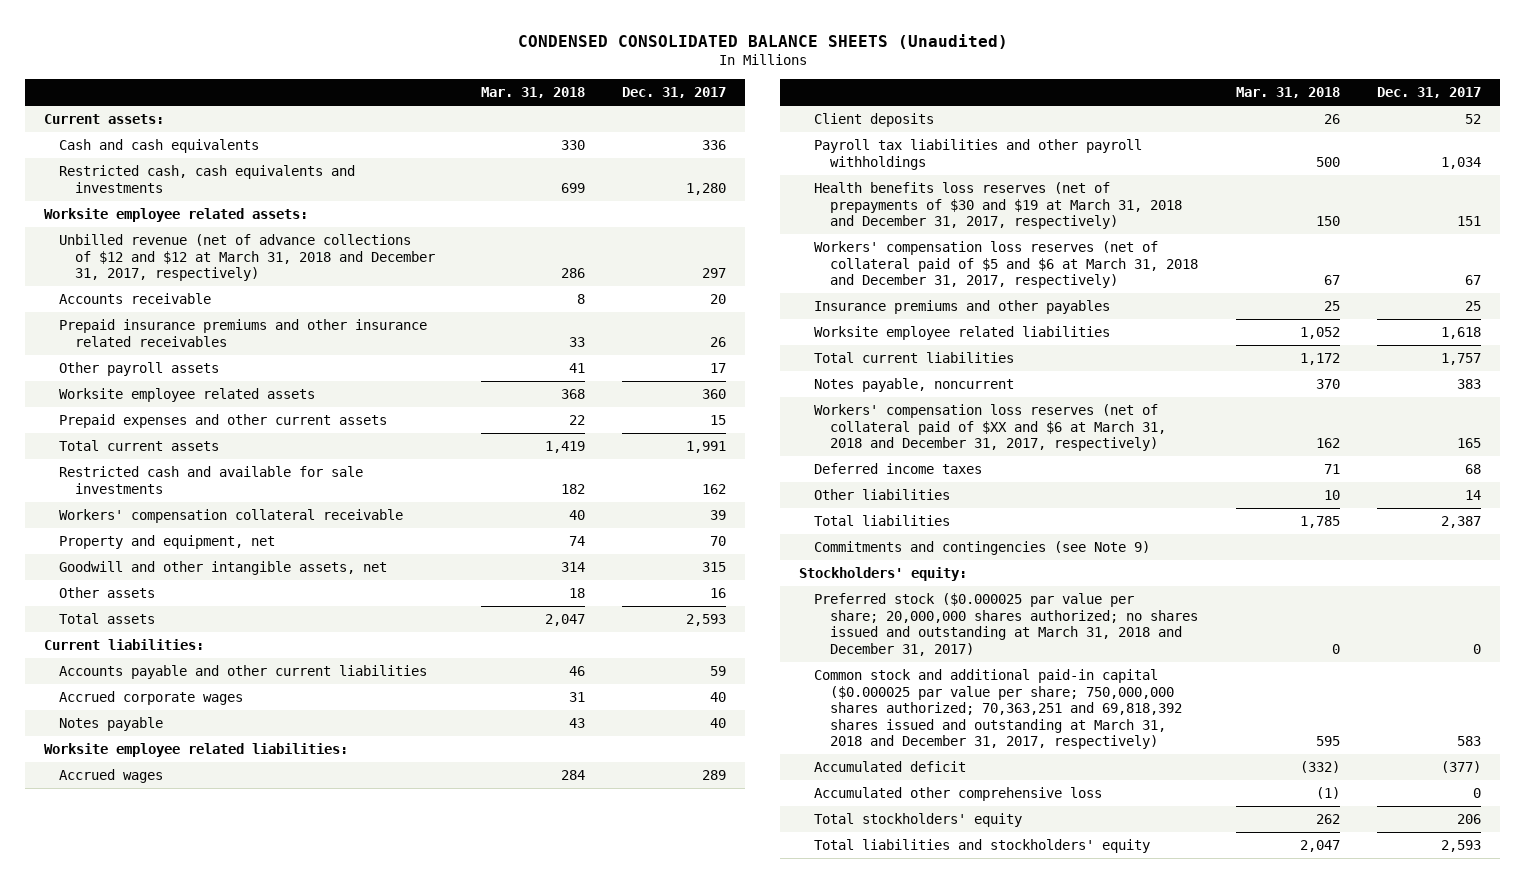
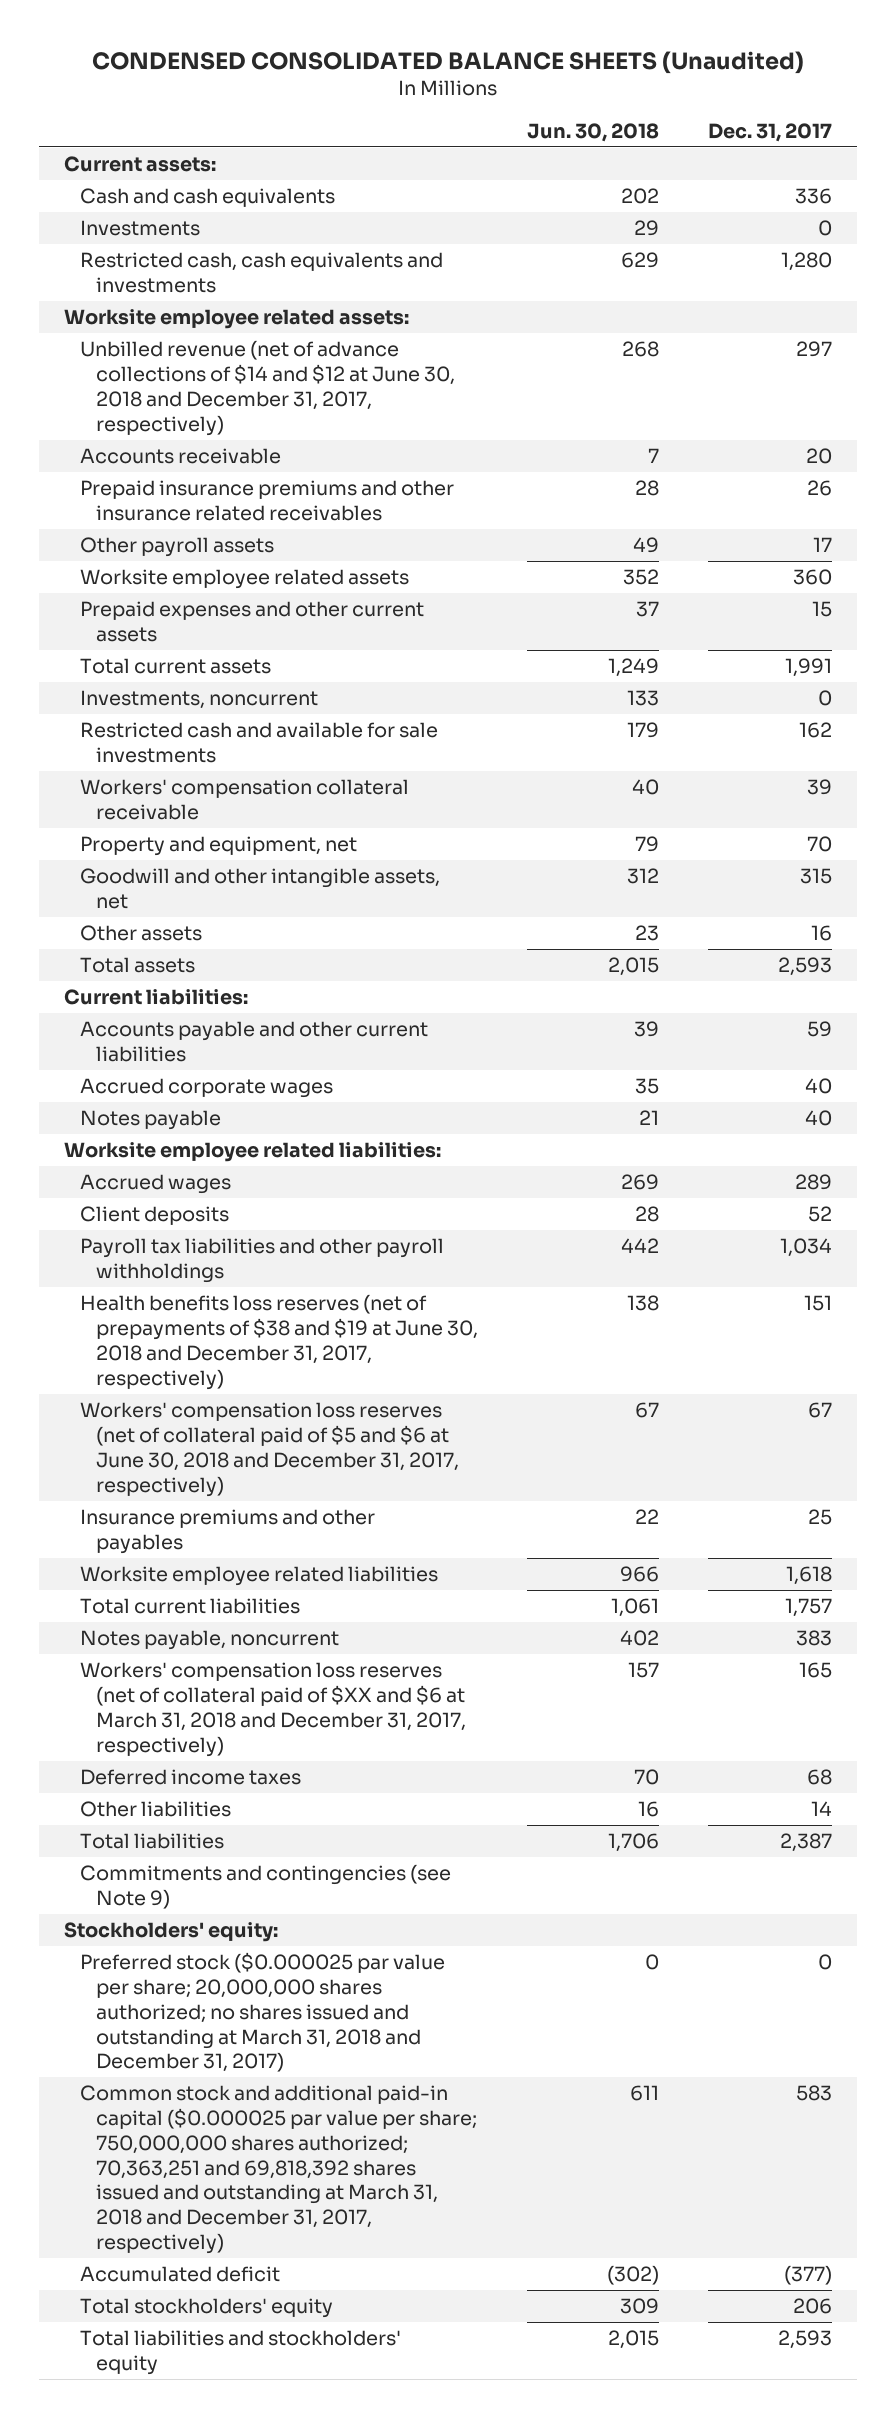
[480,87,585,99] Mar. 31, 2018 -> none
none -> [527,122,660,142] Jun. 30, 2018
none -> [79,220,200,237] Investments
[59,234,436,282] Unbilled revenue (net of advance collections of $12 and $12 at March 31, 2018 and December 31, 2017, respectively) -> [79,340,455,436] Unbilled revenue (net of advance collections of $14 and $12 at June 30, 2018 and December 31, 2017, respectively)
none -> [79,690,318,710] Investments, noncurrent
[814,182,1183,230] Health benefits loss reserves (net of prepayments of $30 and $19 at March 31, 2018 and December 31, 2017, respectively) -> [79,1294,478,1390] Health benefits loss reserves (net of prepayments of $38 and $19 at June 30, 2018 and December 31, 2017, respectively)
[814,241,1199,289] Workers' compensation loss reserves (net of collateral paid of $5 and $6 at March 31, 2018 and December 31, 2017, respectively) -> [79,1402,459,1497] Workers' compensation loss reserves (net of collateral paid of $5 and $6 at June 30, 2018 and December 31, 2017, respectively)
[814,787,1103,802] Accumulated other comprehensive loss -> none

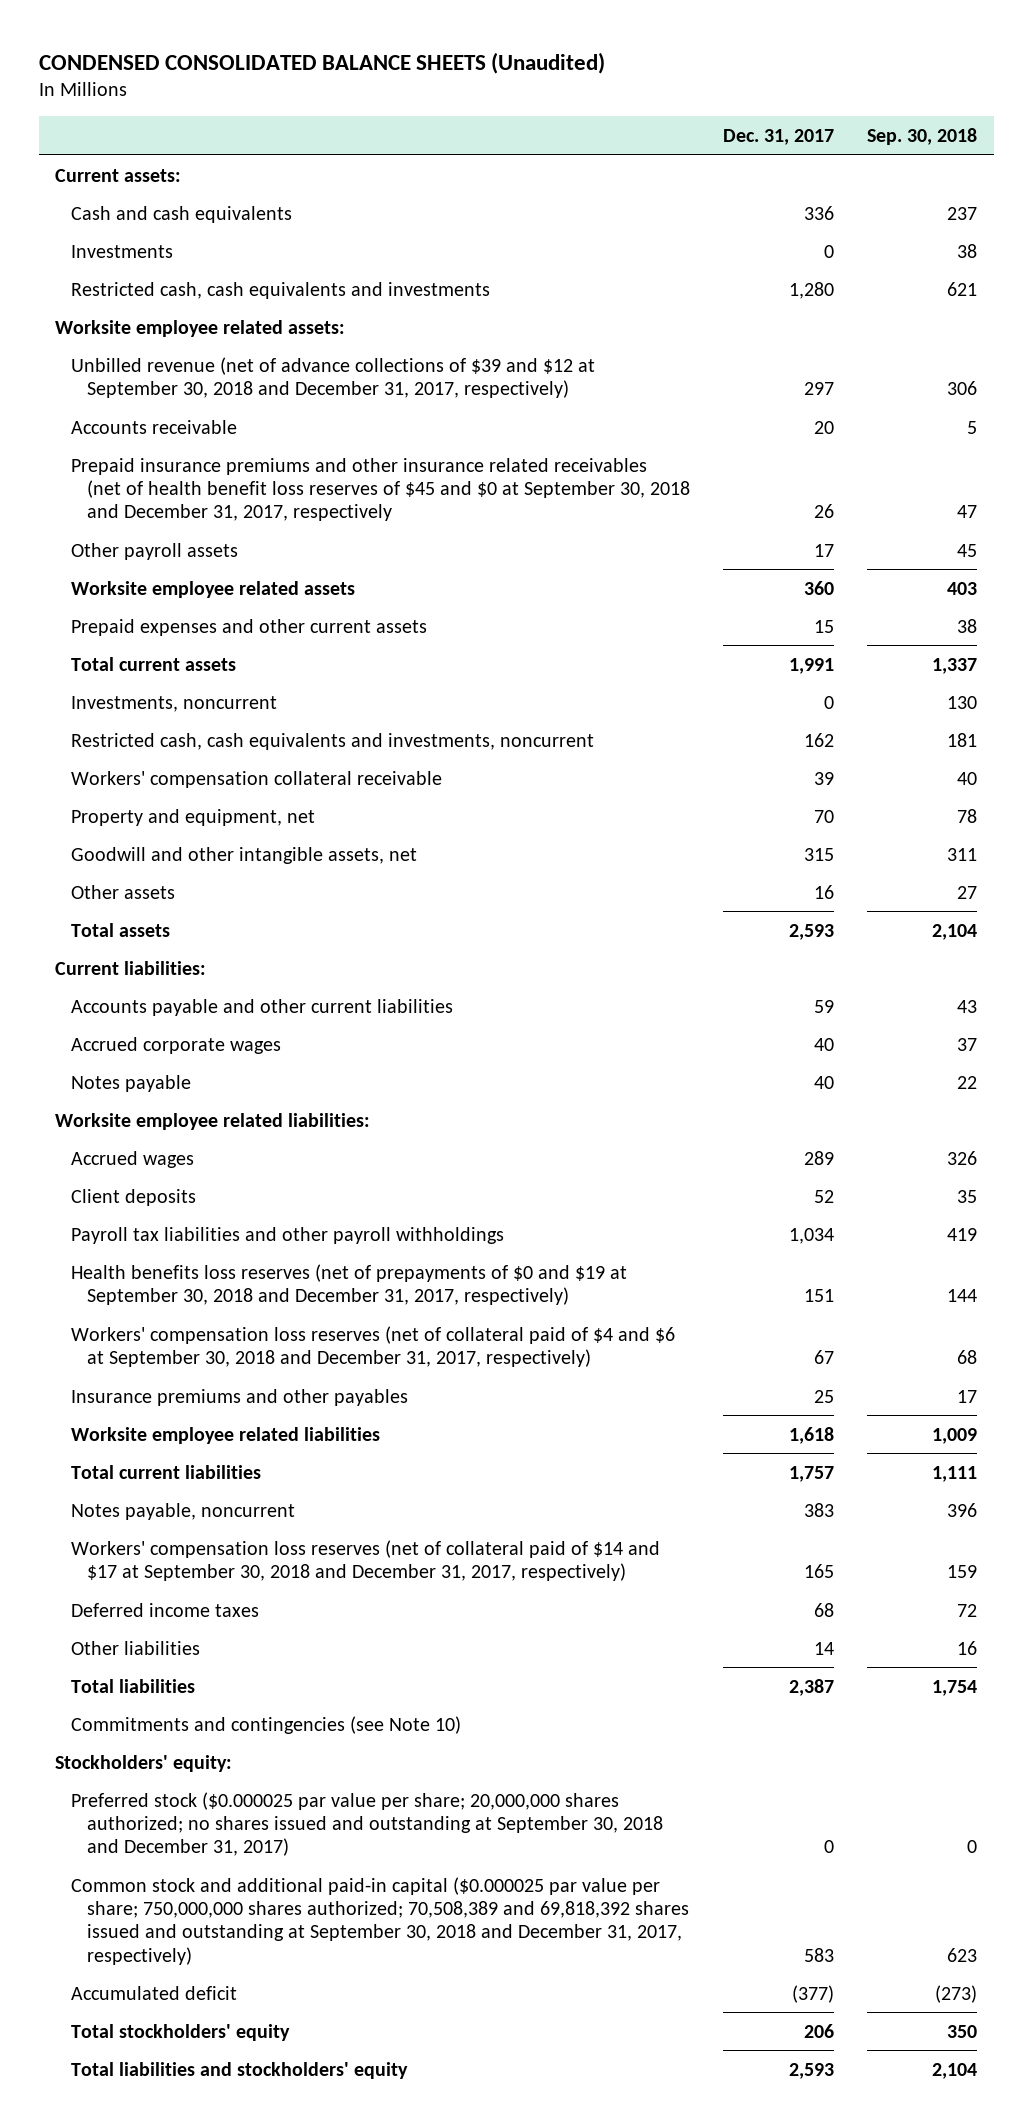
[527,122,660,142] Jun. 30, 2018 -> none
none -> [866,128,977,146] Sep. 30, 2018
[79,340,455,436] Unbilled revenue (net of advance collections of $14 and $12 at June 30, 2018 and December 31, 2017, respectively) -> [70,356,595,399] Unbilled revenue (net of advance collections of $39 and $12 at September 30, 2018 and December 31, 2017, respectively)
[79,480,454,521] Prepaid insurance premiums and other insurance related receivables -> [70,457,690,522] Prepaid insurance premiums and other insurance related receivables (net of health benefit loss reserves of $45 and $0 at September 30, 2018 and December 31, 2017, respectively
[79,722,438,763] Restricted cash and available for sale investments -> [70,732,594,750] Restricted cash, cash equivalents and investments, noncurrent
[79,1294,478,1390] Health benefits loss reserves (net of prepayments of $38 and $19 at June 30, 2018 and December 31, 2017, respectively) -> [70,1263,627,1306] Health benefits loss reserves (net of prepayments of $0 and $19 at September 30, 2018 and December 31, 2017, respectively)
[79,1402,459,1497] Workers' compensation loss reserves (net of collateral paid of $5 and $6 at June 30, 2018 and December 31, 2017, respectively) -> [70,1325,675,1368] Workers' compensation loss reserves (net of collateral paid of $4 and $6 at September 30, 2018 and December 31, 2017, respectively)
[79,1662,466,1757] Workers' compensation loss reserves (net of collateral paid of $XX and $6 at March 31, 2018 and December 31, 2017, respectively) -> [70,1539,660,1582] Workers' compensation loss reserves (net of collateral paid of $14 and $17 at September 30, 2018 and December 31, 2017, respectively)
[79,1864,451,1909] Commitments and contingencies (see Note 9) -> [70,1715,461,1734] Commitments and contingencies (see Note 10)
[79,1952,445,2073] Preferred stock ($0.000025 par value per share; 20,000,000 shares authorized; no shares issued and outstanding at March 31, 2018 and December 31, 2017) -> [70,1791,663,1857] Preferred stock ($0.000025 par value per share; 20,000,000 shares authorized; no shares issued and outstanding at September 30, 2018 and December 31, 2017)
[79,2085,477,2255] Common stock and additional paid-in capital ($0.000025 par value per share; 750,000,000 shares authorized; 70,363,251 and 69,818,392 shares issued and outstanding at March 31, 2018 and December 31, 2017, respectively) -> [70,1876,689,1965] Common stock and additional paid-in capital ($0.000025 par value per share; 750,000,000 shares authorized; 70,508,389 and 69,818,392 shares issued and outstanding at September 30, 2018 and December 31, 2017, respectively)

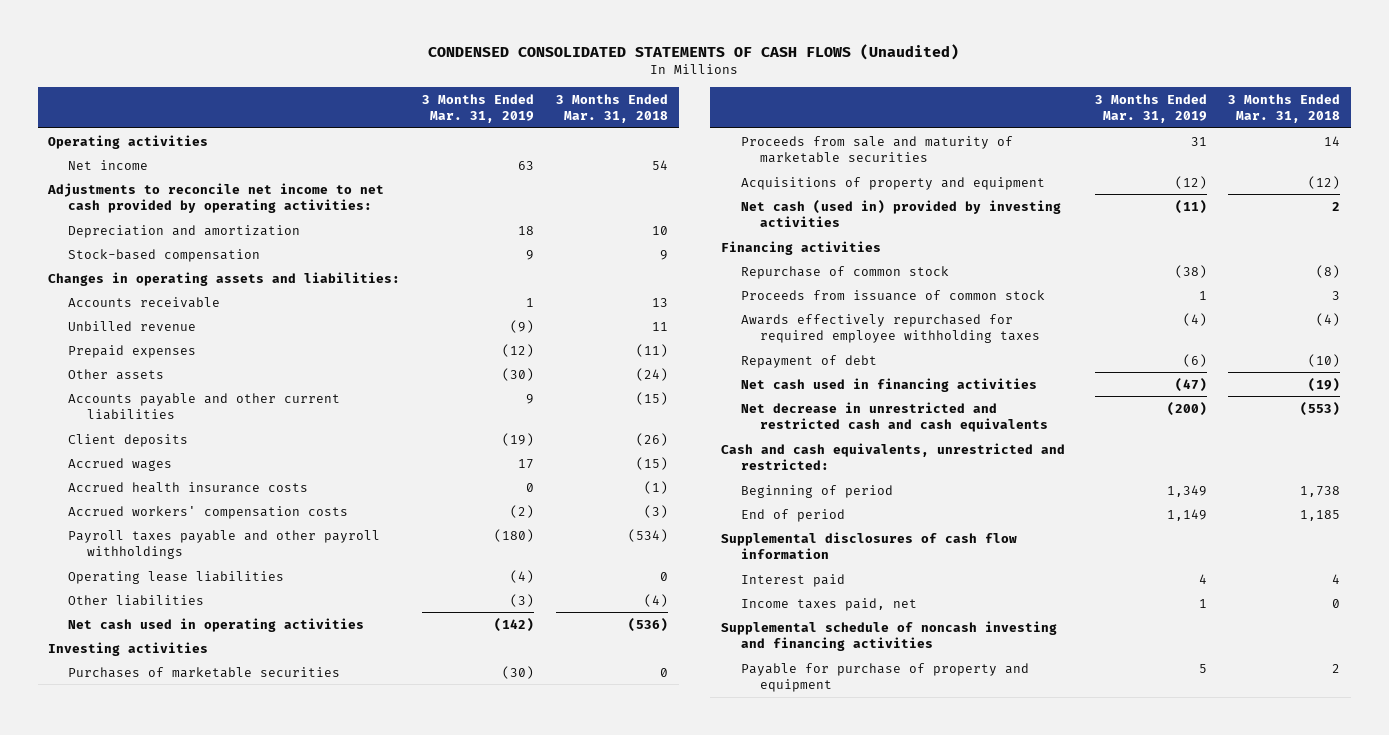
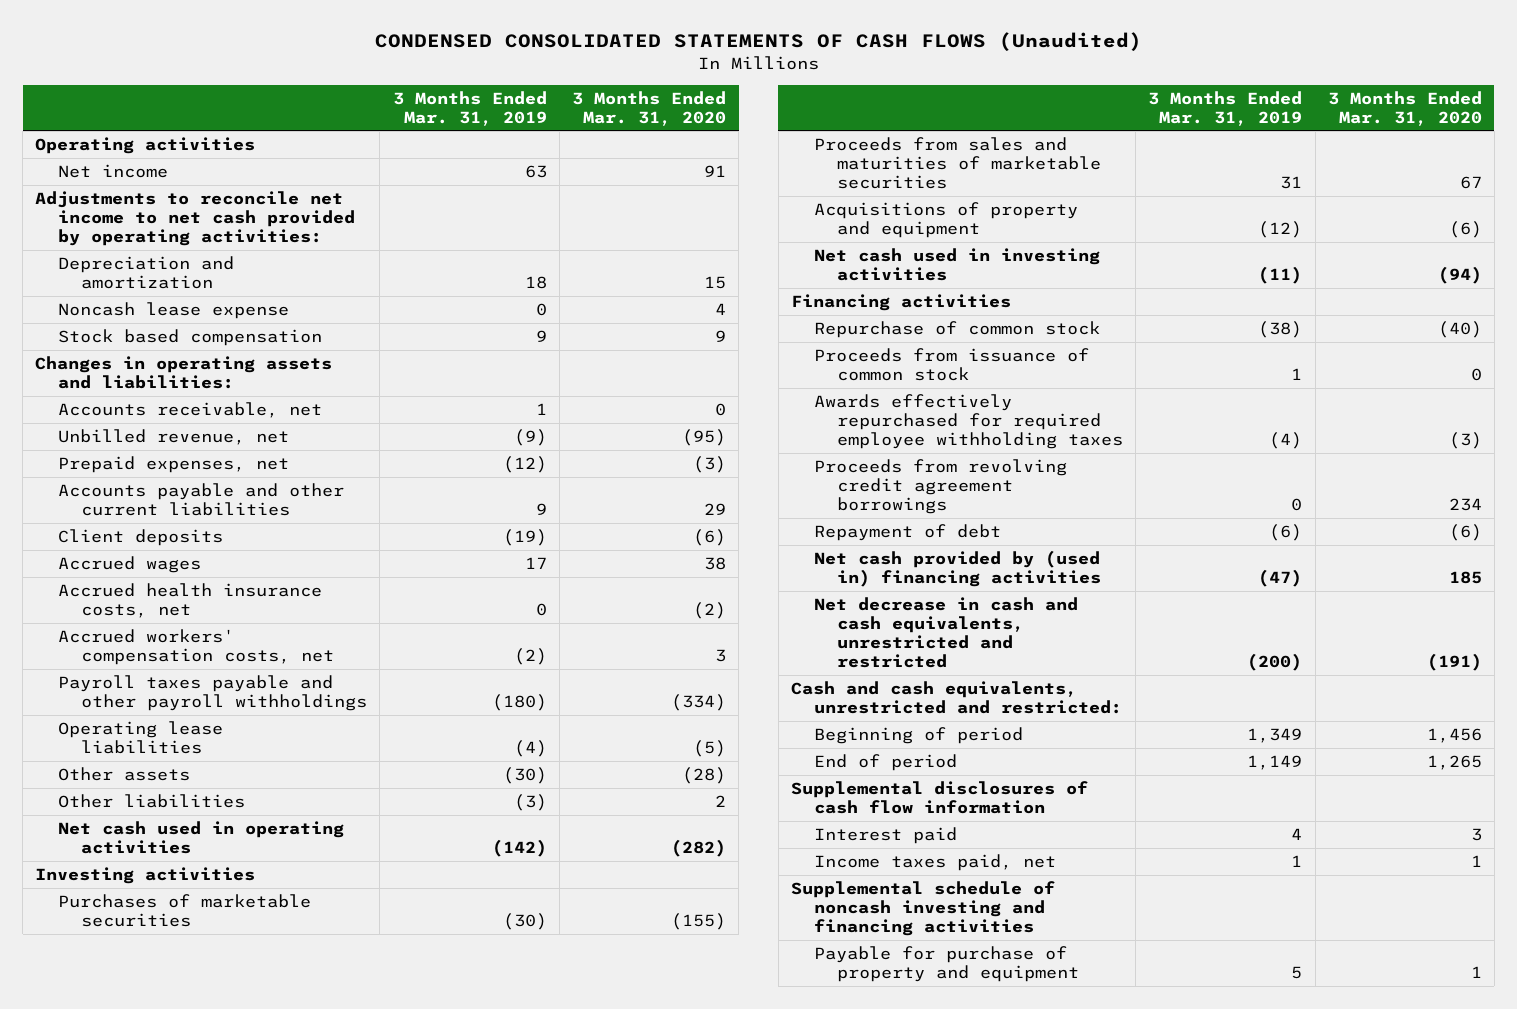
[555,93,668,123] 3 Months Ended Mar. 31, 2018 -> none
none -> [572,90,727,126] 3 Months Ended Mar. 31, 2020
none -> [58,302,290,320] Noncash lease expense
[67,248,260,262] Stock-based compensation -> [58,329,323,347] Stock based compensation
[67,296,220,308] Accounts receivable -> [58,402,323,419] Accounts receivable, net
[67,320,196,331] Unbilled revenue -> [58,429,290,446] Unbilled revenue, net
[67,344,196,358] Prepaid expenses -> [58,456,290,474] Prepaid expenses, net
[67,481,308,493] Accrued health insurance costs -> [58,583,323,619] Accrued health insurance costs, net
[67,505,348,519] Accrued workers' compensation costs -> [58,629,335,666] Accrued workers' compensation costs, net
[67,368,164,380] Other assets -> [58,767,191,782] Other assets
[740,135,1013,163] Proceeds from sale and maturity of marketable securities -> [813,137,1101,189] Proceeds from sales and maturities of marketable securities
[740,199,1061,227] Net cash (used in) provided by investing activities -> [813,248,1100,282] Net cash used in investing activities
none -> [813,459,1067,514] Proceeds from revolving credit agreement borrowings
[740,377,1037,392] Net cash used in financing activities -> [813,550,1101,588] Net cash provided by (used in) financing activities
[740,401,1049,432] Net decrease in unrestricted and restricted cash and cash equivalents -> [813,597,1078,668] Net decrease in cash and cash equivalents, unrestricted and restricted

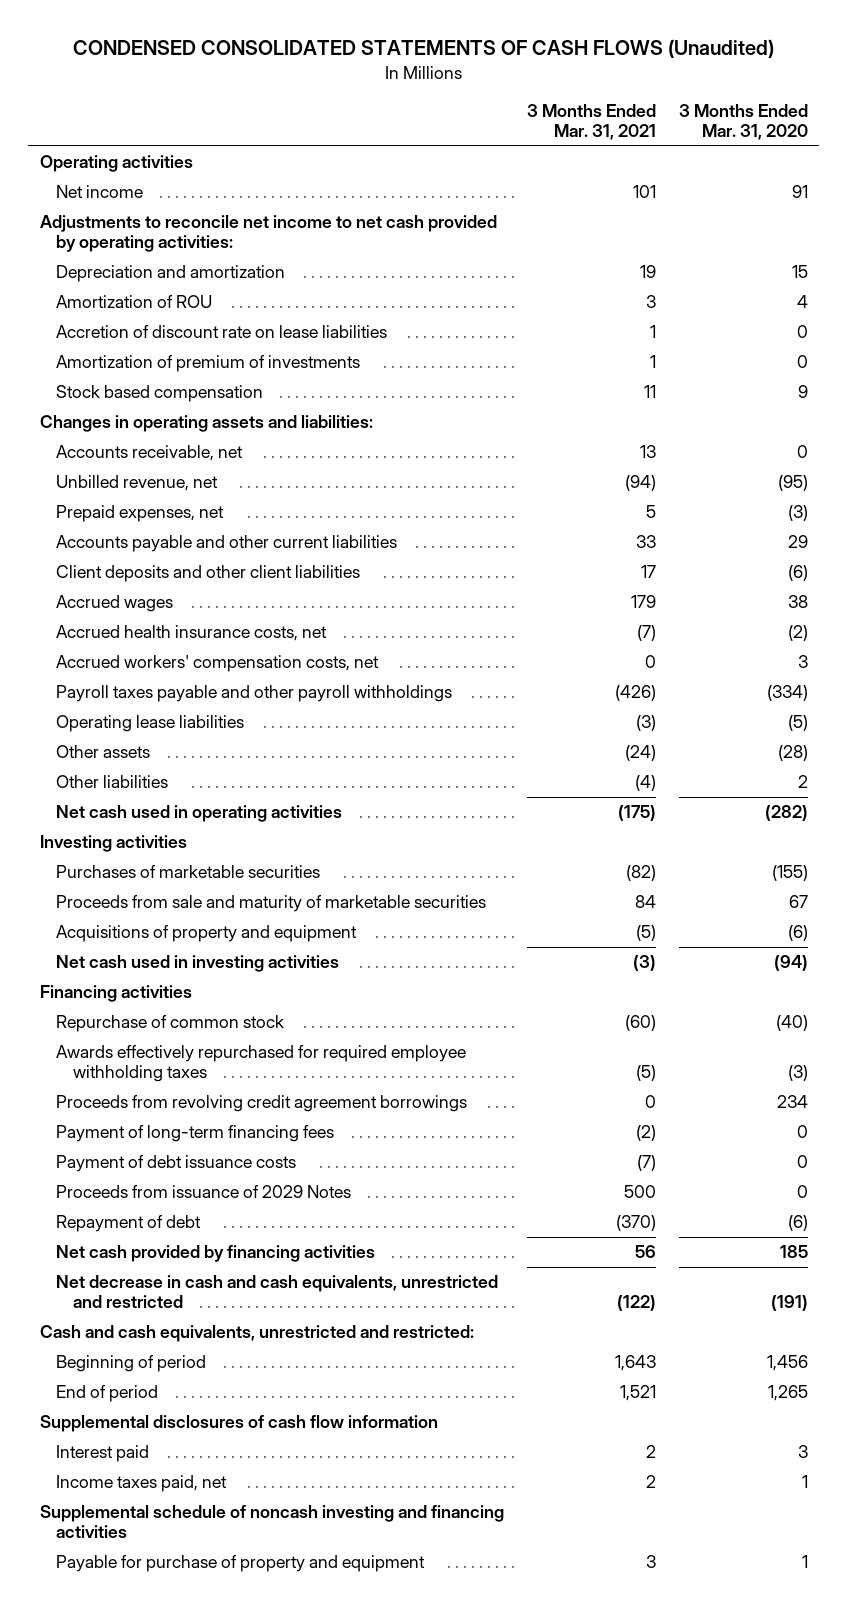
[392,90,547,126] 3 Months Ended Mar. 31, 2019 -> none
none -> [526,104,656,141] 3 Months Ended Mar. 31, 2021
[58,302,290,320] Noncash lease expense -> none
none -> [56,295,213,309] Amortization of ROU
none -> [56,325,388,339] Accretion of discount rate on lease liabilities
none -> [56,355,361,373] Amortization of premium of investments
[58,529,224,547] Client deposits -> [56,565,361,583] Client deposits and other client liabilities
[813,137,1101,189] Proceeds from sales and maturities of marketable securities -> [56,895,487,913] Proceeds from sale and maturity of marketable securities
[813,348,1089,382] Proceeds from issuance of common stock -> none
none -> [56,1125,335,1143] Payment of long-term financing fees
none -> [56,1155,297,1173] Payment of debt issuance costs
none -> [56,1185,352,1199] Proceeds from issuance of 2029 Notes
[813,550,1101,588] Net cash provided by (used in) financing activities -> [56,1245,376,1263] Net cash provided by financing activities

